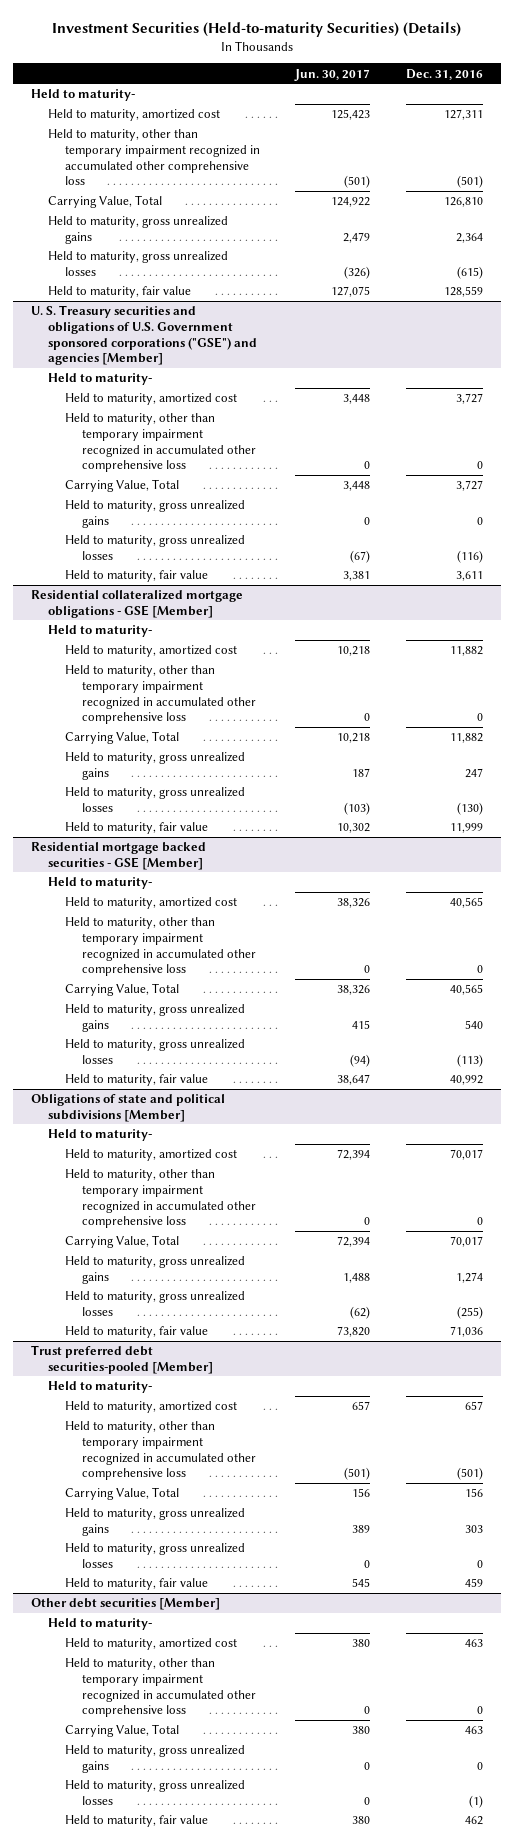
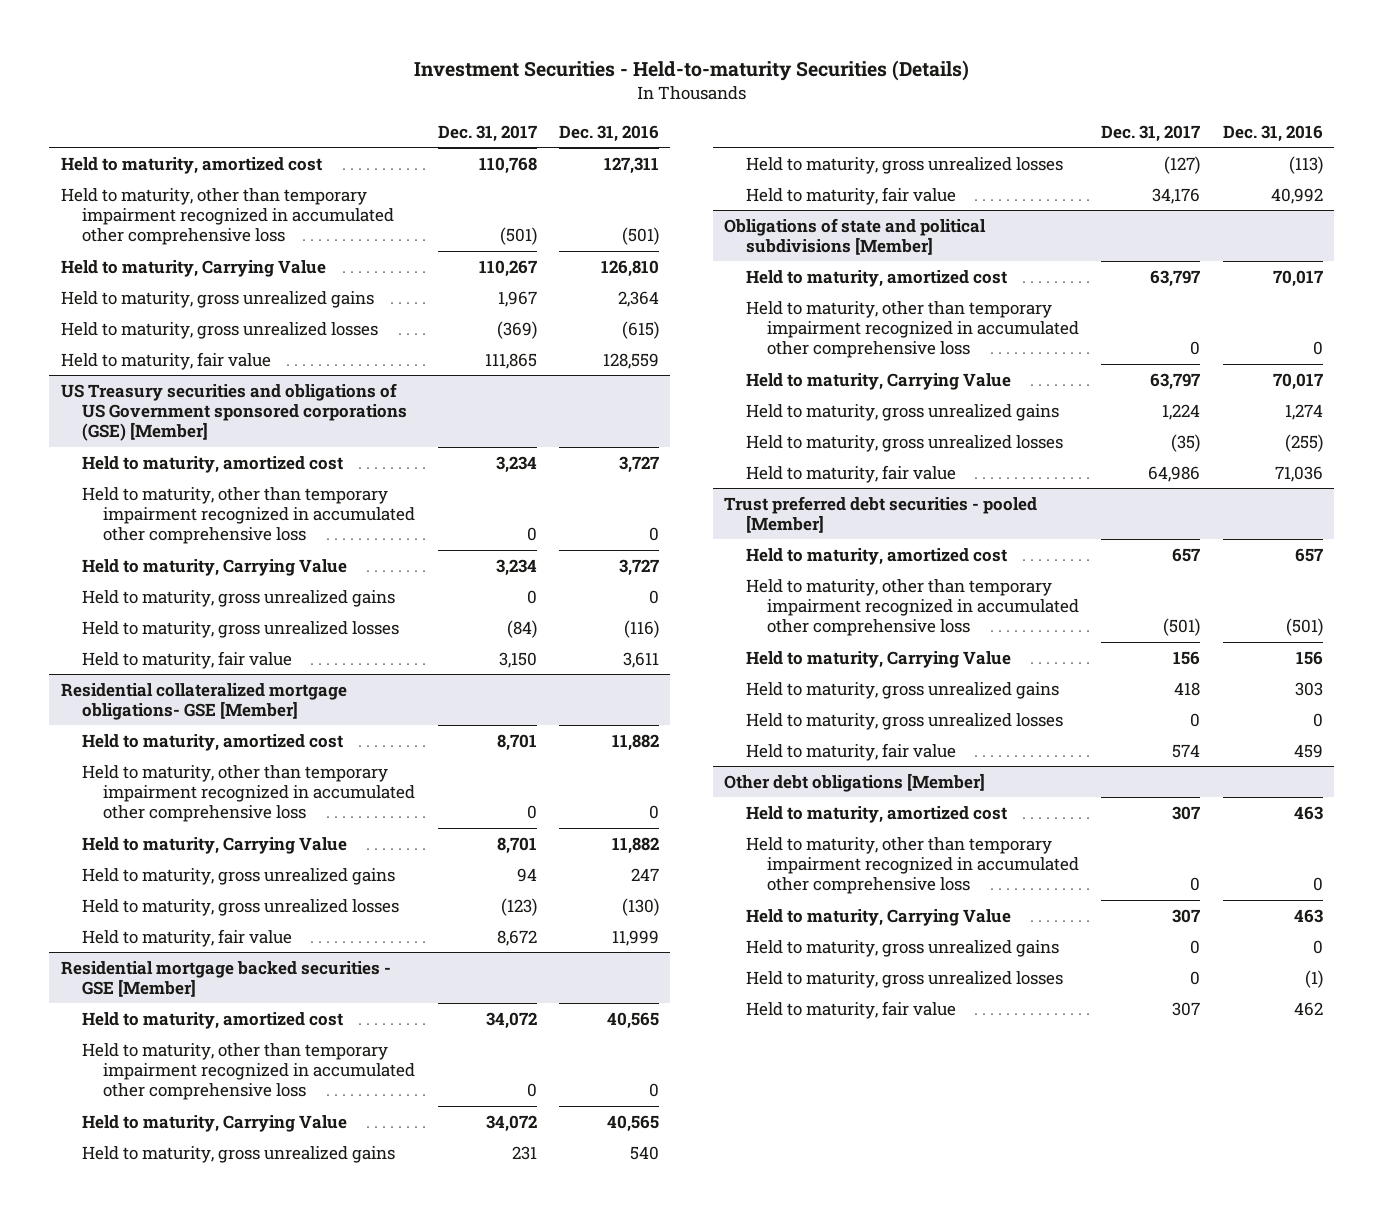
[51,22,461,38] Investment Securities (Held-to-maturity Securities) (Details) -> [413,60,969,82] Investment Securities - Held-to-maturity Securities (Details)
[294,68,371,81] Jun. 30, 2017 -> none
none -> [437,125,537,143] Dec. 31, 2017
[30,89,135,102] Held to maturity- -> none
[47,195,162,209] Carrying Value, Total -> [60,259,326,277] Held to maturity, Carrying Value
[47,373,152,386] Held to maturity- -> none
[30,305,257,366] U. S. Treasury securities and obligations of U.S. Government sponsored corporations ("GSE") and agencies [Member] -> [60,382,407,442] US Treasury securities and obligations of US Government sponsored corporations (GSE) [Member]
[64,479,179,493] Carrying Value, Total -> [81,558,347,576] Held to maturity, Carrying Value
[47,625,152,638] Held to maturity- -> none
[30,590,243,618] Residential collateralized mortgage obligations - GSE [Member] -> [60,682,347,721] Residential collateralized mortgage obligations- GSE [Member]
[64,731,179,745] Carrying Value, Total -> [81,836,347,854] Held to maturity, Carrying Value
[47,877,152,890] Held to maturity- -> none
[64,983,179,997] Carrying Value, Total -> [81,1114,347,1132] Held to maturity, Carrying Value
[47,1129,152,1142] Held to maturity- -> none
[64,1235,179,1249] Carrying Value, Total -> [745,372,1011,390] Held to maturity, Carrying Value
[47,1381,152,1394] Held to maturity- -> none
[30,1345,213,1374] Trust preferred debt securities-pooled [Member] -> [724,495,1038,534] Trust preferred debt securities - pooled [Member]
[64,1487,179,1501] Carrying Value, Total -> [745,650,1011,668] Held to maturity, Carrying Value
[47,1618,152,1631] Held to maturity- -> none
[30,1598,220,1611] Other debt securities [Member] -> [724,772,986,792] Other debt obligations [Member]
[64,1724,179,1738] Carrying Value, Total -> [745,908,1011,926] Held to maturity, Carrying Value

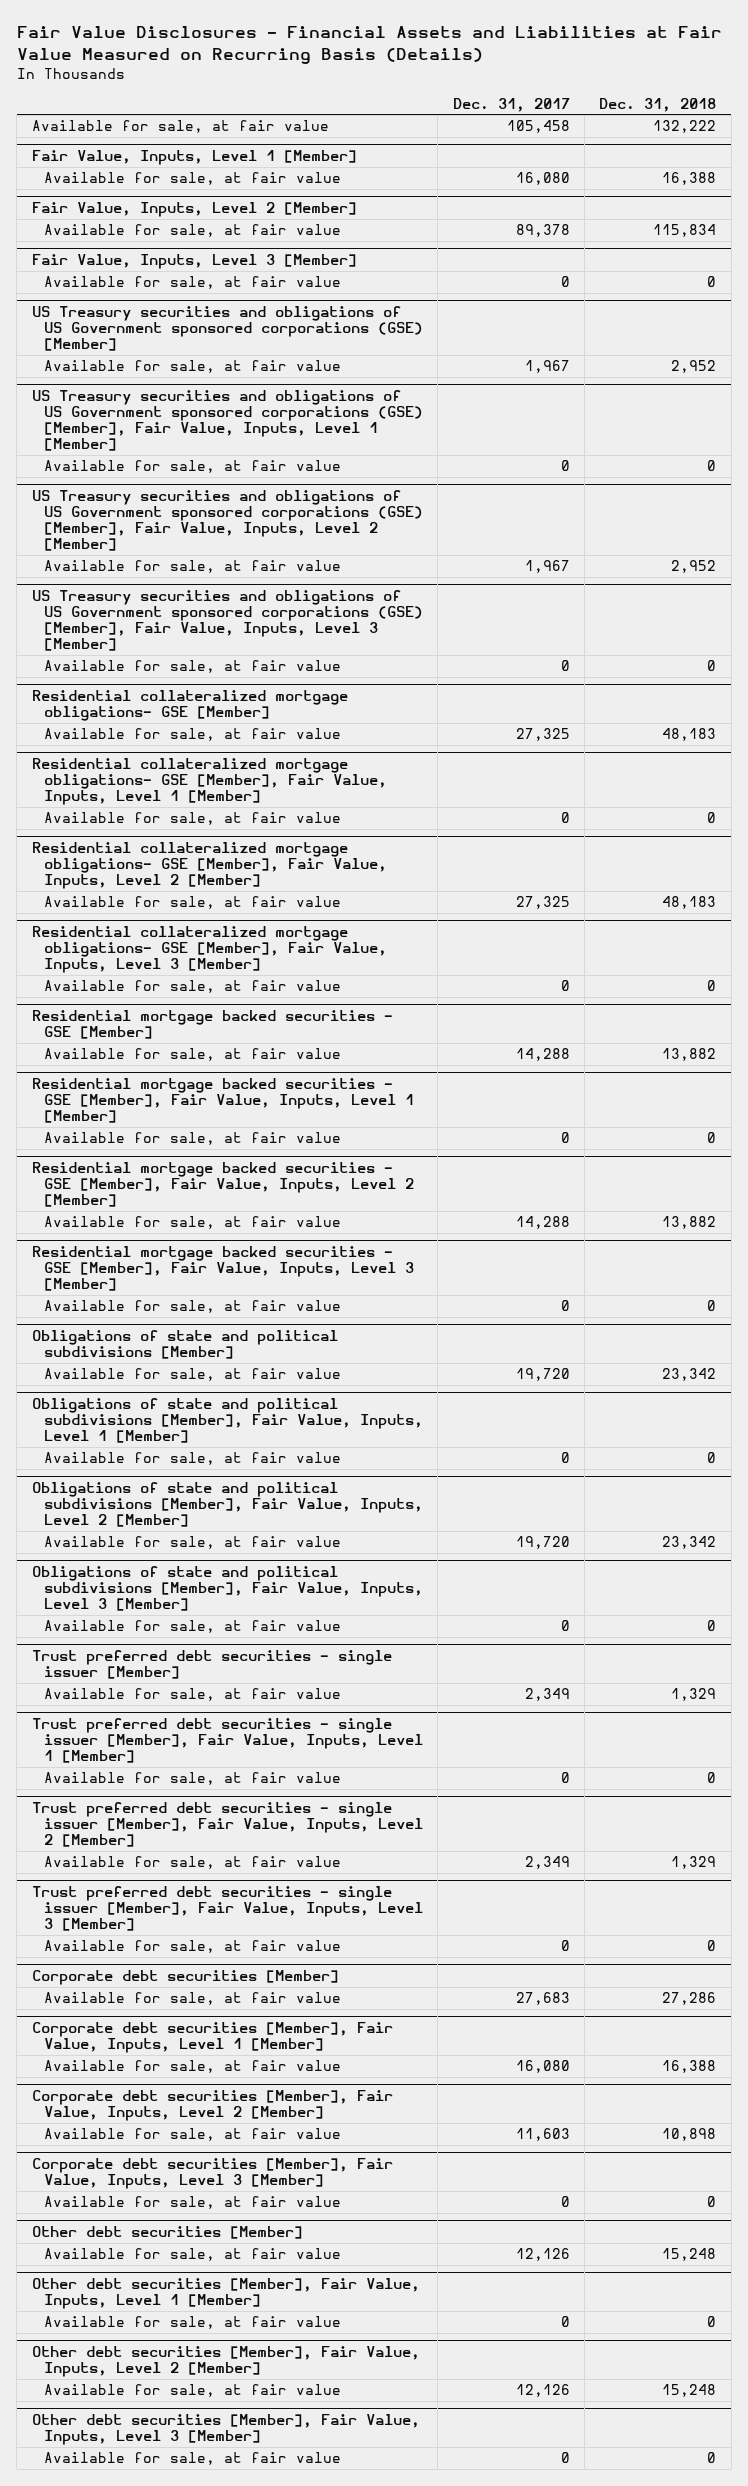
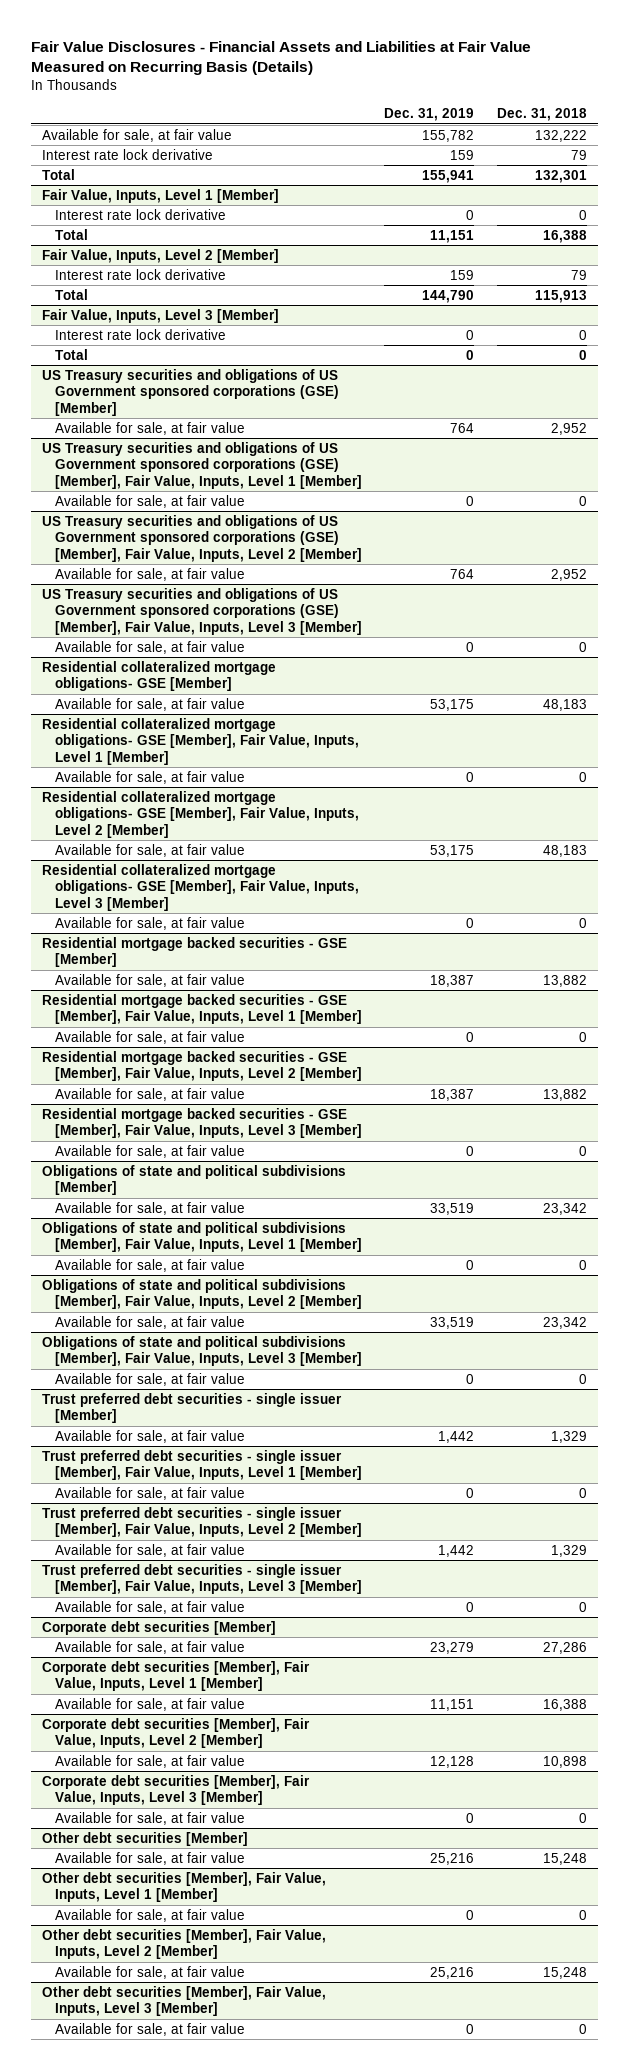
[452,97,570,112] Dec. 31, 2017 -> none
none -> [384,108,475,122] Dec. 31, 2019
none -> [42,148,214,160] Interest rate lock derivative
none -> [42,168,76,180] Total
none -> [54,208,226,220] Interest rate lock derivative
[43,172,341,186] Available for sale, at fair value -> [54,228,88,240] Total
[43,224,341,238] Available for sale, at fair value -> none
none -> [54,268,226,280] Interest rate lock derivative
none -> [54,288,88,300] Total
[43,276,341,290] Available for sale, at fair value -> none
none -> [54,328,226,340] Interest rate lock derivative
none -> [54,348,88,360] Total

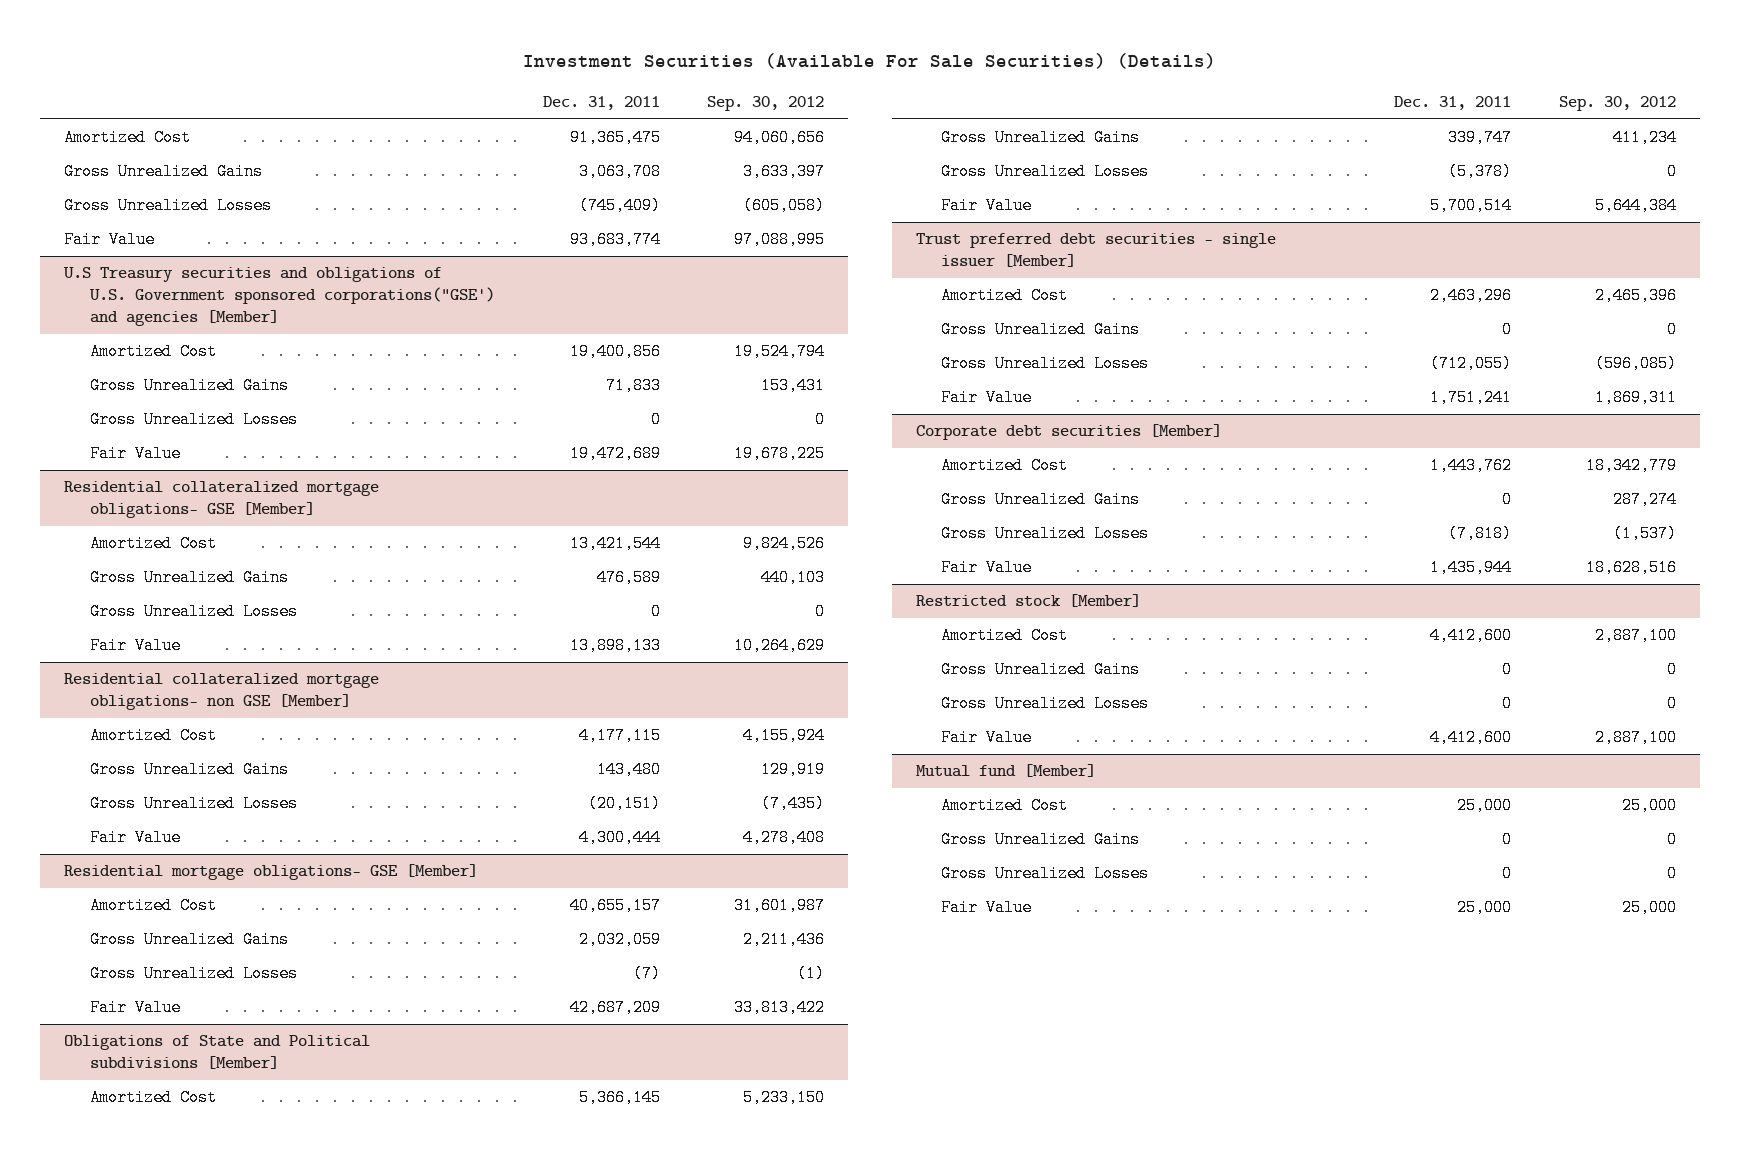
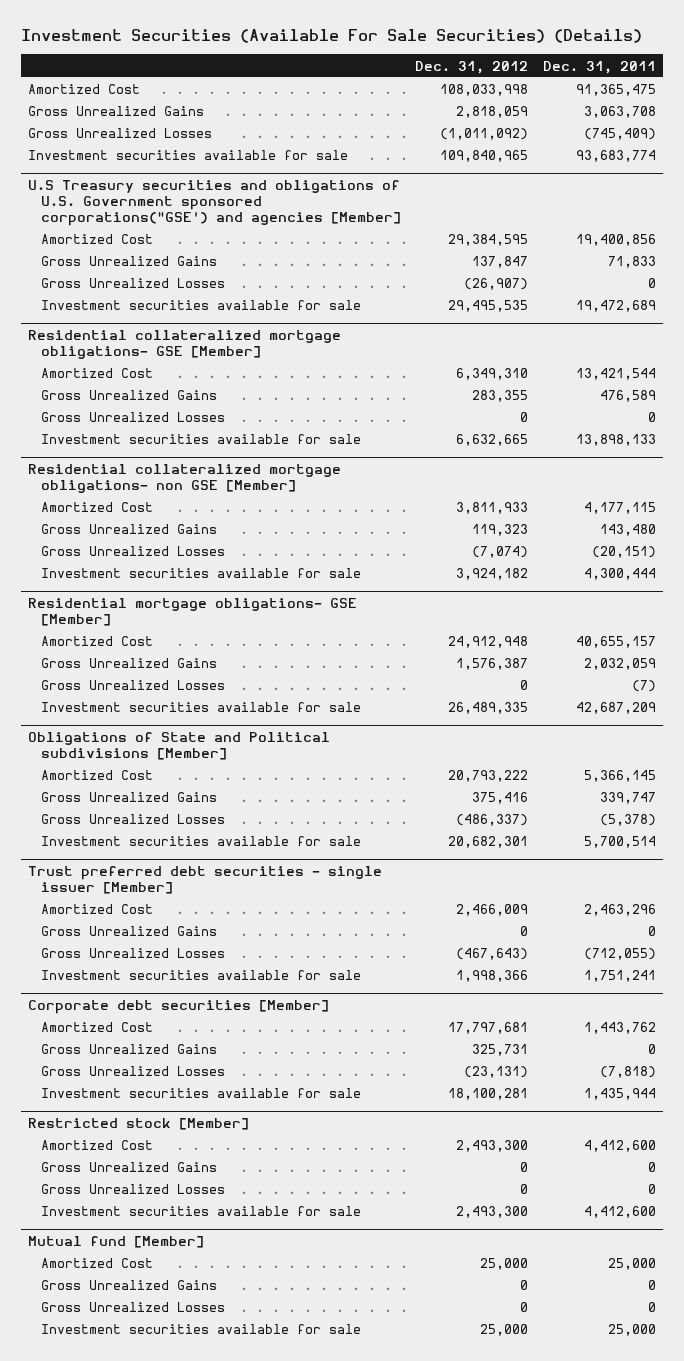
[707,96,825,112] Sep. 30, 2012 -> none
none -> [415,60,529,74] Dec. 31, 2012
[64,231,156,249] Fair Value -> [28,150,349,161] Investment securities available for sale
[89,445,181,463] Fair Value -> [40,300,361,311] Investment securities available for sale
[89,637,181,655] Fair Value -> [40,434,361,445] Investment securities available for sale
[89,829,181,847] Fair Value -> [40,568,361,579] Investment securities available for sale
[89,999,181,1017] Fair Value -> [40,702,361,713] Investment securities available for sale
[941,197,1033,215] Fair Value -> [40,836,361,847] Investment securities available for sale
[941,389,1033,407] Fair Value -> [40,970,361,981] Investment securities available for sale
[941,559,1033,577] Fair Value -> [40,1088,361,1099] Investment securities available for sale
[941,729,1033,747] Fair Value -> [40,1206,361,1217] Investment securities available for sale
[941,899,1033,917] Fair Value -> [40,1324,361,1335] Investment securities available for sale

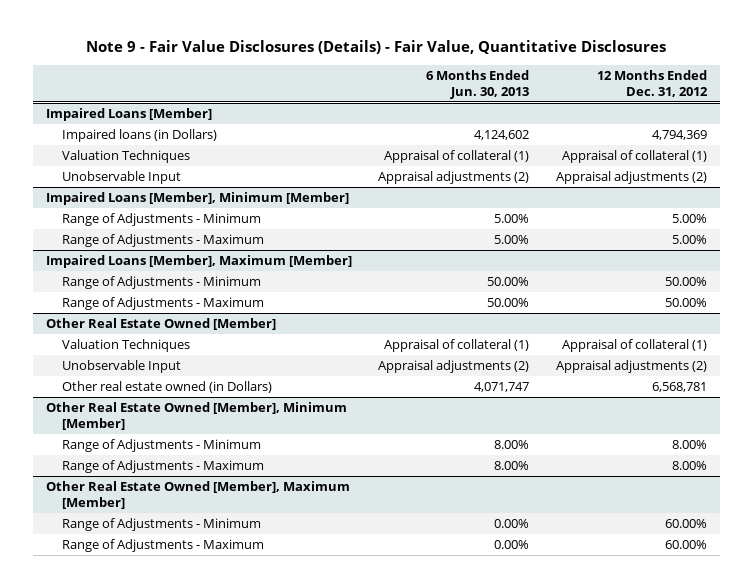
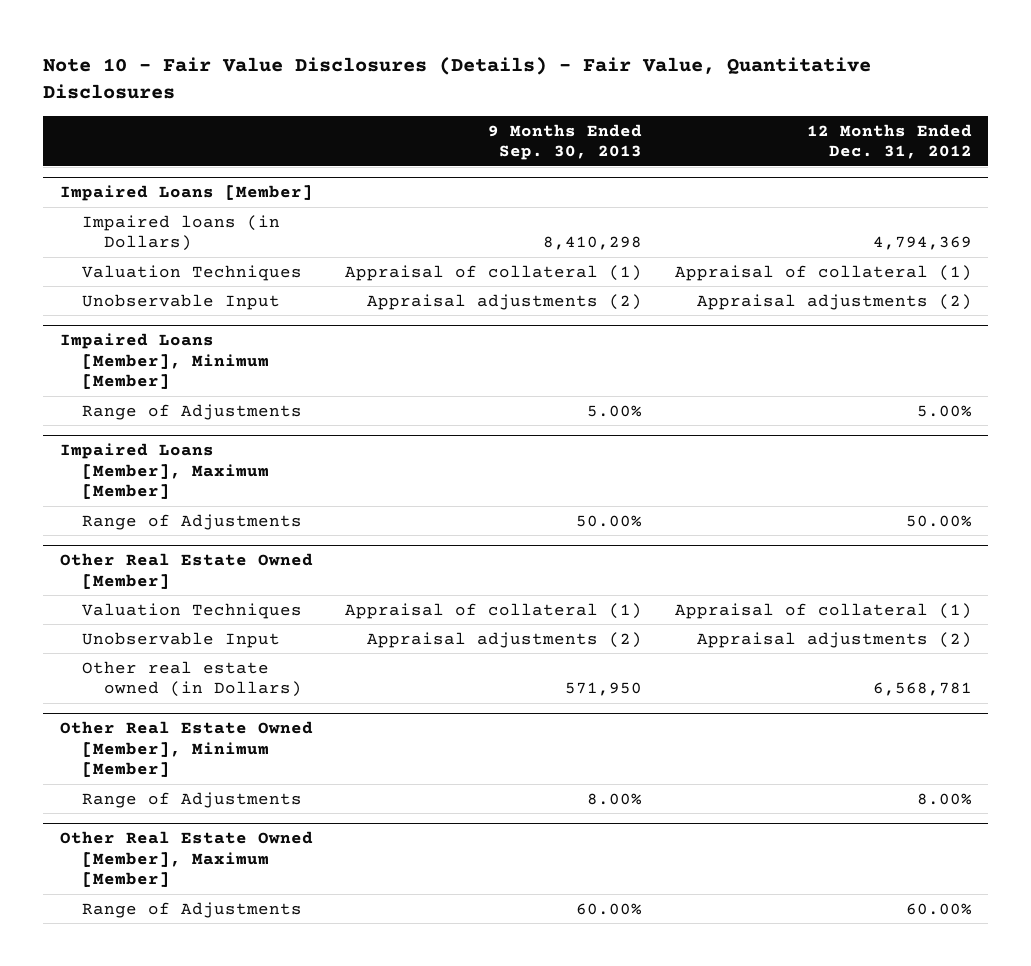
[86,40,667,55] Note 9 - Fair Value Disclosures (Details) - Fair Value, Quantitative Disclosures -> [43,56,872,100] Note 10 - Fair Value Disclosures (Details) - Fair Value, Quantitative Disclosures
[426,69,530,99] 6 Months Ended Jun. 30, 2013 -> none
none -> [488,123,643,161] 9 Months Ended Sep. 30, 2013
[62,234,265,248] Range of Adjustments - Maximum -> none
[62,213,262,227] Range of Adjustments - Minimum -> [82,403,303,420] Range of Adjustments
[62,297,265,311] Range of Adjustments - Maximum -> none
[62,276,262,290] Range of Adjustments - Minimum -> [82,513,303,530] Range of Adjustments
[62,460,265,474] Range of Adjustments - Maximum -> none
[62,439,262,453] Range of Adjustments - Minimum -> [82,791,303,808] Range of Adjustments
[62,539,265,553] Range of Adjustments - Maximum -> none
[62,518,262,532] Range of Adjustments - Minimum -> [82,901,303,918] Range of Adjustments

